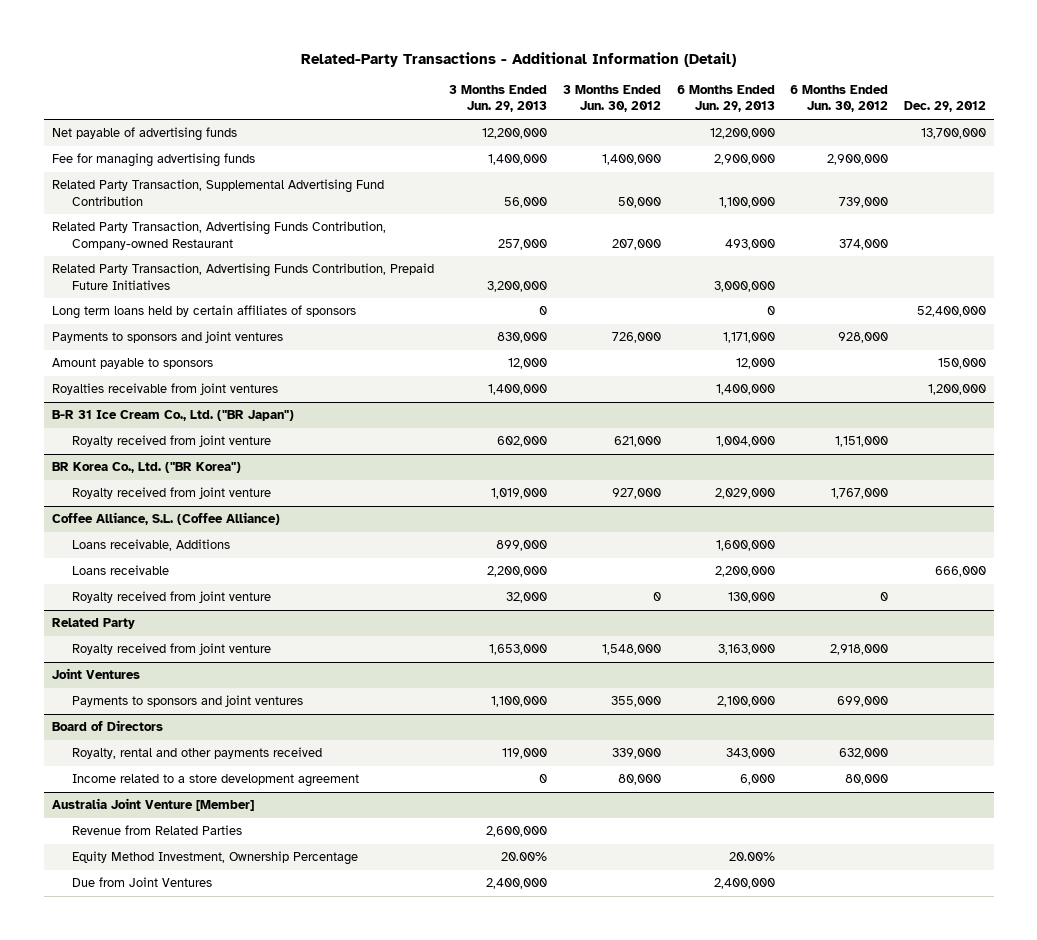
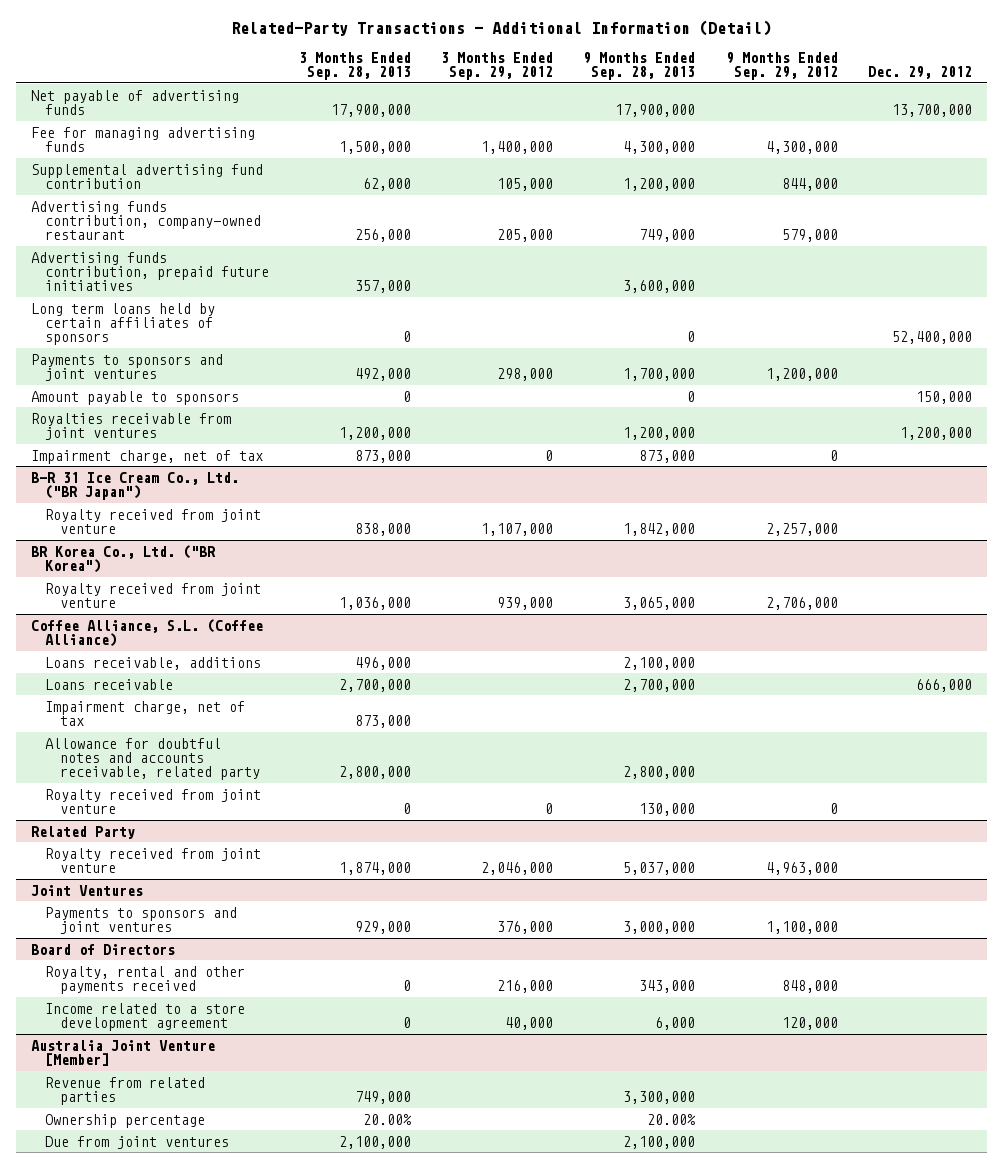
[449,85,548,113] 3 Months Ended Jun. 29, 2013 -> none
[562,85,661,113] 3 Months Ended Jun. 30, 2012 -> none
[676,85,775,113] 6 Months Ended Jun. 29, 2013 -> none
[790,85,889,113] 6 Months Ended Jun. 30, 2012 -> none
none -> [299,51,412,80] 3 Months Ended Sep. 28, 2013
none -> [441,51,554,80] 3 Months Ended Sep. 29, 2012
none -> [583,51,696,80] 9 Months Ended Sep. 28, 2013
none -> [725,51,838,80] 9 Months Ended Sep. 29, 2012
[51,179,384,206] Related Party Transaction, Supplemental Advertising Fund Contribution -> [30,163,263,189] Supplemental advertising fund contribution
[51,221,386,250] Related Party Transaction, Advertising Funds Contribution, Company-owned Restaurant -> [30,200,262,240] Advertising funds contribution, company-owned restaurant
[51,263,434,290] Related Party Transaction, Advertising Funds Contribution, Prepaid Future Initiatives -> [30,251,270,291] Advertising funds contribution, prepaid future initiatives
none -> [30,449,263,464] Impairment charge, net of tax
[72,539,231,552] Loans receivable, Additions -> [45,656,262,670] Loans receivable, additions
none -> [45,700,246,726] Impairment charge, net of tax
none -> [45,737,261,780] Allowance for doubtful notes and accounts receivable, related party
[72,825,243,836] Revenue from Related Parties -> [45,1076,206,1105] Revenue from related parties
[72,851,359,866] Equity Method Investment, Ownership Percentage -> [45,1113,206,1128] Ownership percentage
[72,877,213,888] Due from Joint Ventures -> [45,1135,230,1149] Due from joint ventures

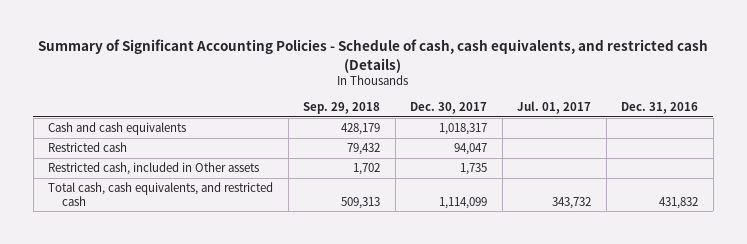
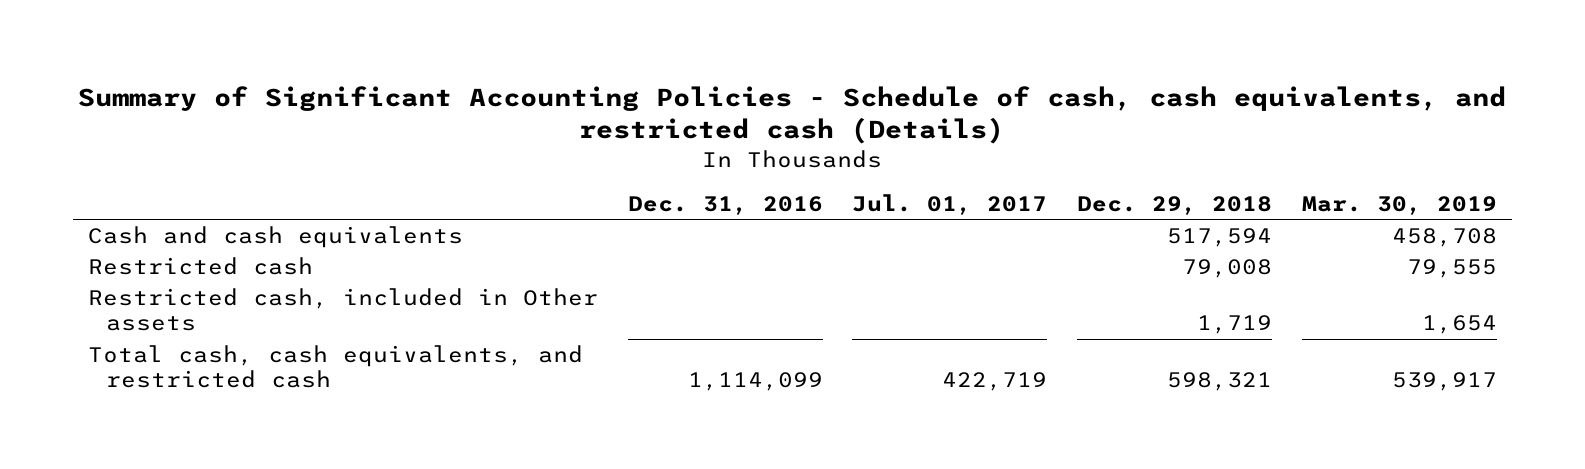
[303,102,381,115] Sep. 29, 2018 -> none
[410,102,488,115] Dec. 30, 2017 -> none
none -> [1077,195,1273,215] Dec. 29, 2018
none -> [1301,195,1497,215] Mar. 30, 2019
[552,196,592,209] 343,732 -> [942,372,1048,392] 422,719
[659,196,699,209] 431,832 -> [687,372,823,392] 1,114,099

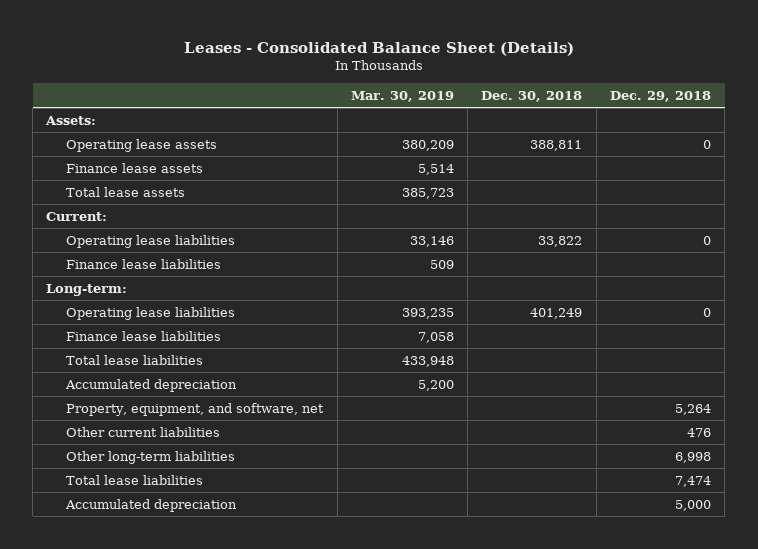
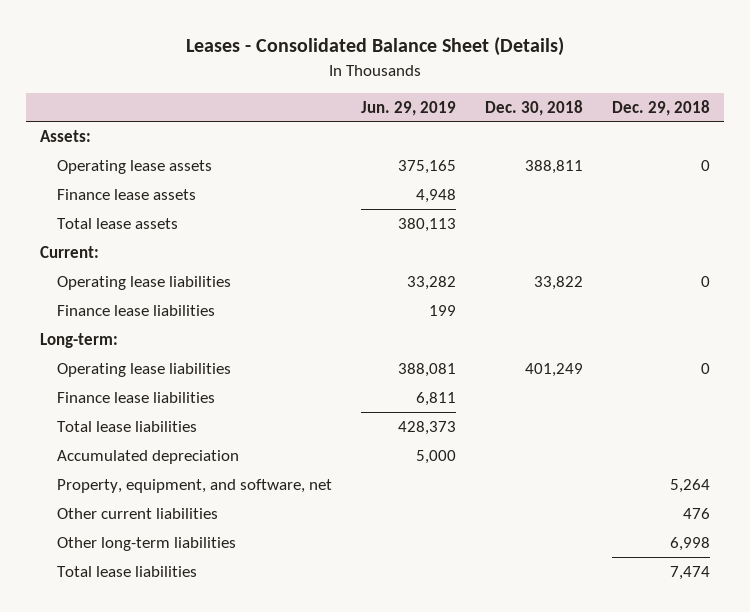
[350,90,454,102] Mar. 30, 2019 -> none
none -> [360,100,456,116] Jun. 29, 2019
[65,498,238,512] Accumulated depreciation -> none

